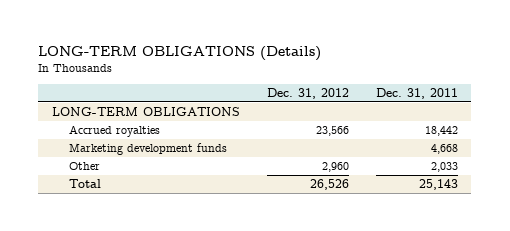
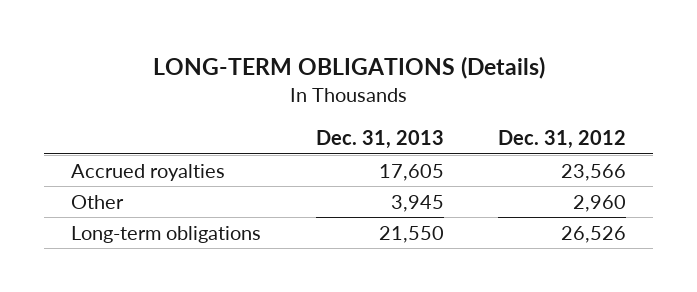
[375,87,458,99] Dec. 31, 2011 -> none
none -> [315,130,444,150] Dec. 31, 2013
[51,107,240,117] LONG-TERM OBLIGATIONS -> none
[68,143,227,156] Marketing development funds -> none
[68,179,101,189] Total -> [71,225,262,243] Long-term obligations

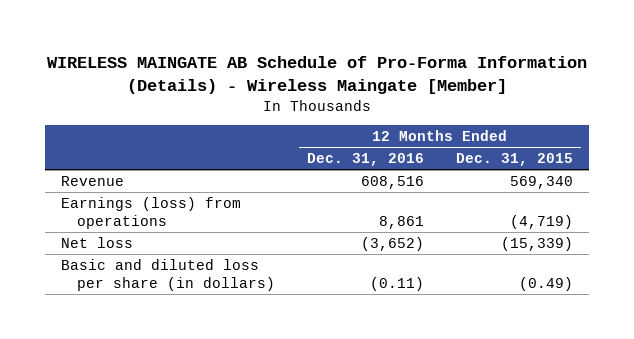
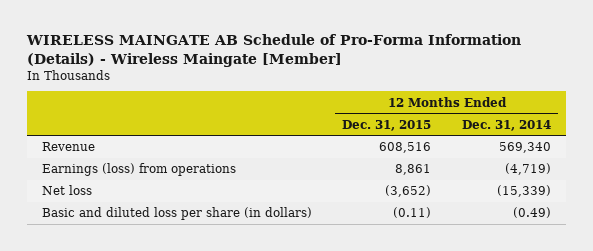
[306,153,424,167] Dec. 31, 2016 -> none
none -> [461,119,551,131] Dec. 31, 2014
[510,175,574,189] 569,340 -> [379,142,432,154] 608,516
[510,214,574,229] (4,719) -> [395,164,432,176] 8,861
[501,236,574,251] (15,339) -> [385,185,432,198] (3,652)
[519,276,574,291] (0.49) -> [393,207,432,219] (0.11)

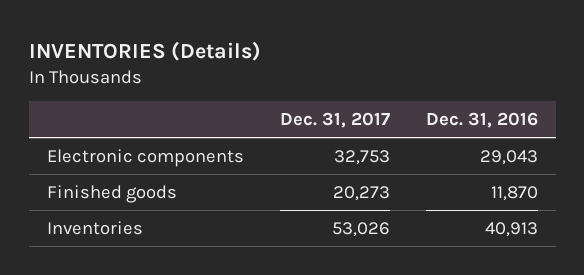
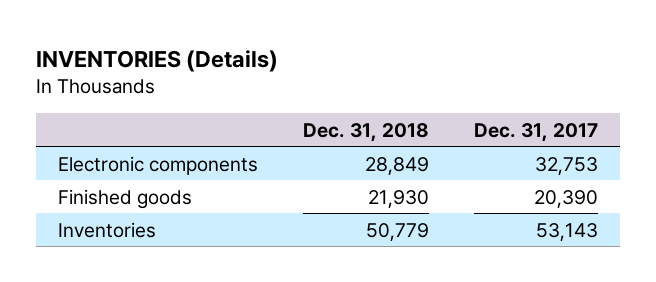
[425,112,538,129] Dec. 31, 2016 -> none
none -> [303,122,430,142] Dec. 31, 2018
[332,185,390,201] 20,273 -> [534,189,599,208] 20,390
[331,221,390,237] 53,026 -> [536,222,599,241] 53,143

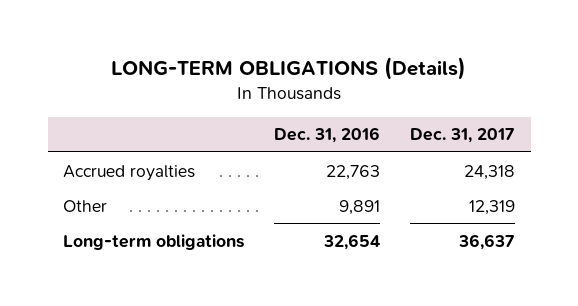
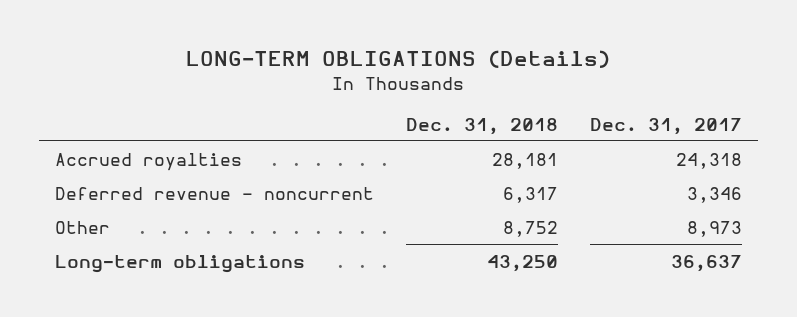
[274,127,381,144] Dec. 31, 2016 -> none
none -> [405,117,558,135] Dec. 31, 2018
none -> [55,186,375,200] Deferred revenue - noncurrent
[469,199,516,215] 12,319 -> [686,220,742,237] 8,973

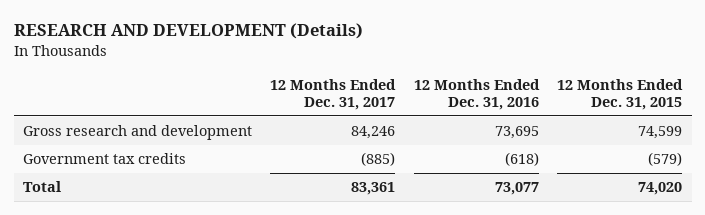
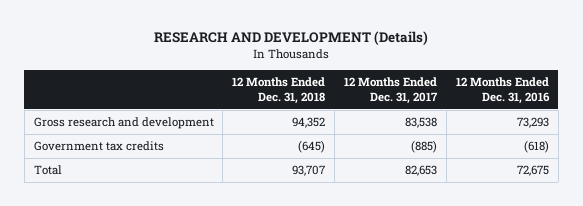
[557,78,684,110] 12 Months Ended Dec. 31, 2015 -> none
none -> [232,77,326,104] 12 Months Ended Dec. 31, 2018
[351,126,396,140] 84,246 -> [405,117,438,129] 83,538
[494,126,539,140] 73,695 -> [516,117,549,129] 73,293
[351,182,396,196] 83,361 -> [405,165,438,177] 82,653
[494,182,539,196] 73,077 -> [516,165,549,177] 72,675

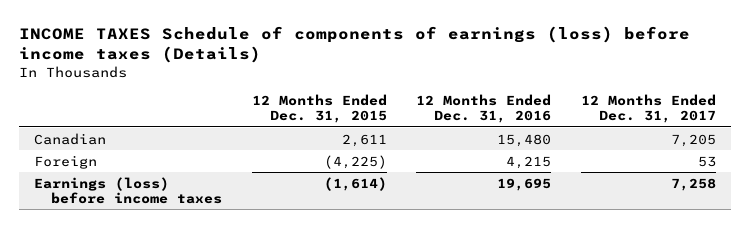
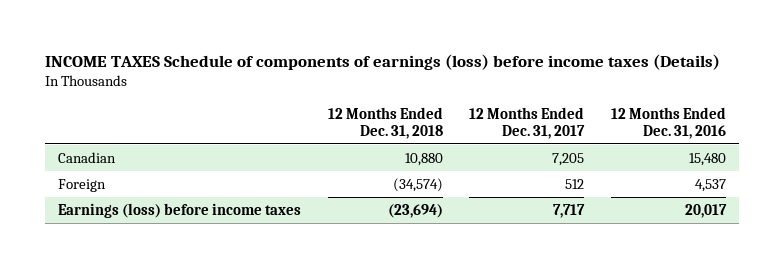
[251,94,387,124] 12 Months Ended Dec. 31, 2015 -> none
none -> [327,106,443,139] 12 Months Ended Dec. 31, 2018
[506,155,552,169] 4,215 -> [694,179,726,193] 4,537
[697,155,716,167] 53 -> [565,179,585,190] 512
[497,177,552,191] 19,695 -> [684,204,727,219] 20,017
[670,177,716,191] 7,258 -> [553,204,586,219] 7,717

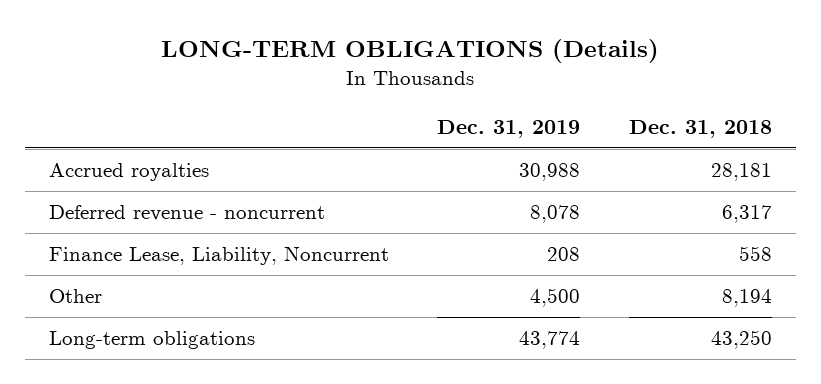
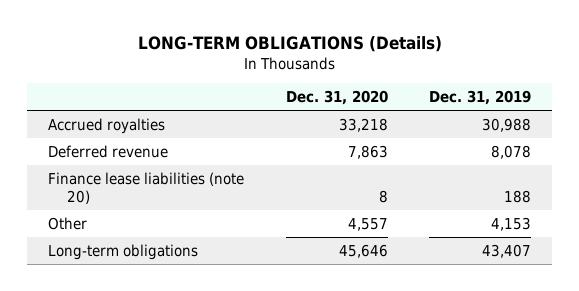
[628,119,772,138] Dec. 31, 2018 -> none
none -> [285,89,388,105] Dec. 31, 2020
[49,205,326,222] Deferred revenue - noncurrent -> [47,144,168,158] Deferred revenue
[49,246,390,266] Finance Lease, Liability, Noncurrent -> [47,171,244,204] Finance lease liabilities (note 20)
[547,247,581,262] 208 -> [504,189,532,203] 188
[530,288,581,308] 4,500 -> [491,216,532,231] 4,153
[519,331,581,350] 43,774 -> [482,243,532,258] 43,407

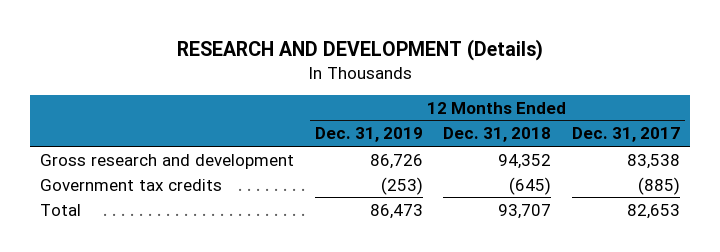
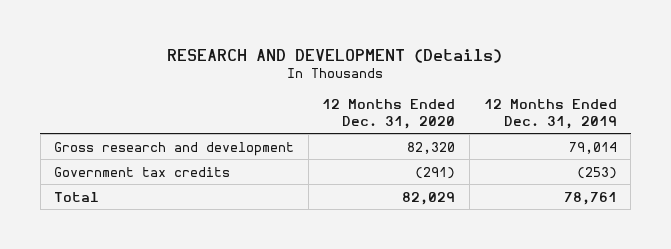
[443,127,552,143] Dec. 31, 2018 -> none
[572,127,681,143] Dec. 31, 2017 -> none
none -> [322,98,456,129] 12 Months Ended Dec. 31, 2020
[369,153,423,169] 86,726 -> [568,141,617,154] 79,014
[369,203,423,219] 86,473 -> [563,191,617,205] 78,761

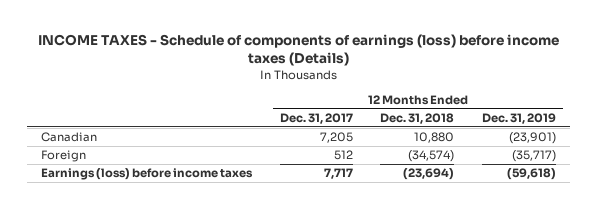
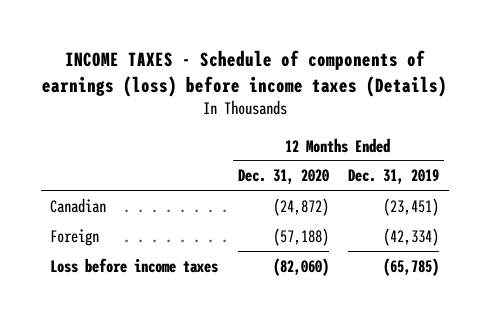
[279,112,353,124] Dec. 31, 2017 -> none
[380,112,455,124] Dec. 31, 2018 -> none
none -> [237,169,329,185] Dec. 31, 2020
[509,132,557,145] (23,901) -> [382,197,439,216] (23,451)
[512,150,557,163] (35,717) -> [382,227,439,246] (42,334)
[40,168,253,181] Earnings (loss) before income taxes -> [50,257,219,273] Loss before income taxes
[507,168,557,181] (59,618) -> [382,257,439,276] (65,785)

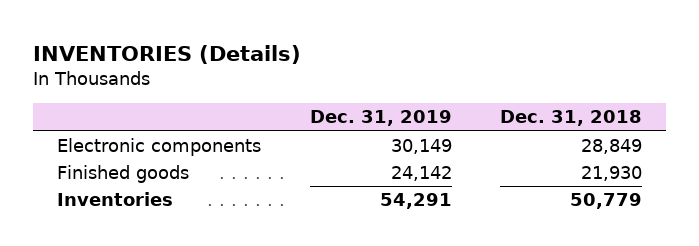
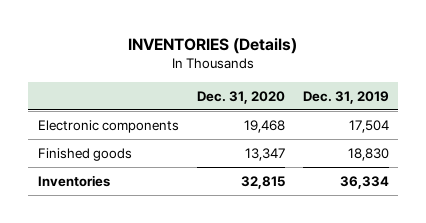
[500,110,643,127] Dec. 31, 2018 -> none
none -> [196,90,285,104] Dec. 31, 2020
[390,139,452,155] 30,149 -> [348,119,389,133] 17,504
[390,166,452,182] 24,142 -> [347,147,389,161] 18,830
[379,193,452,210] 54,291 -> [339,175,389,189] 36,334

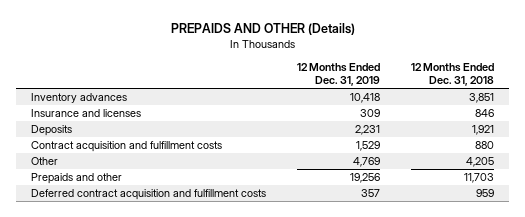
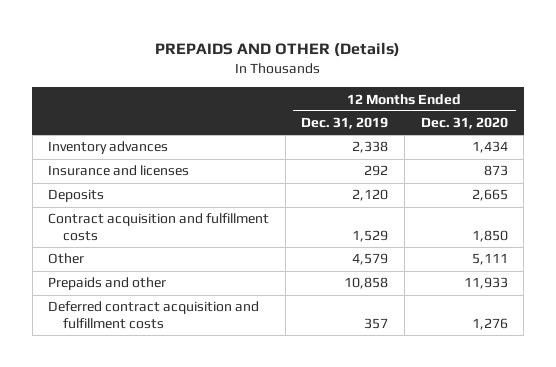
[410,62,494,87] 12 Months Ended Dec. 31, 2018 -> none
none -> [420,117,508,130] Dec. 31, 2020
[350,93,381,104] 10,418 -> [352,141,389,154] 2,338
[360,109,381,118] 309 -> [364,165,389,177] 292
[355,125,381,136] 2,231 -> [352,189,389,202] 2,120
[353,157,381,168] 4,769 -> [352,253,389,266] 4,579
[350,173,381,184] 19,256 -> [344,277,389,290] 10,858

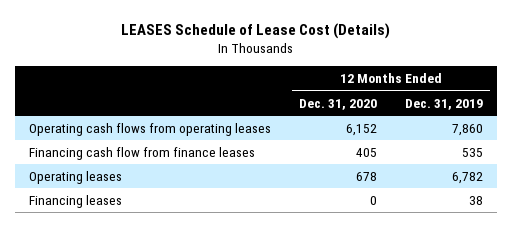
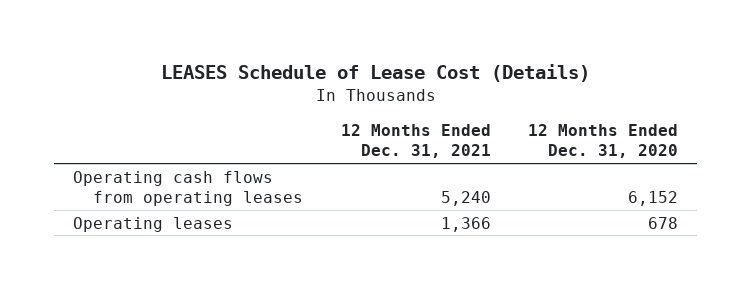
[405,98,484,110] Dec. 31, 2019 -> none
none -> [340,124,491,159] 12 Months Ended Dec. 31, 2021
[28,146,255,160] Financing cash flow from finance leases -> none
[28,194,122,208] Financing leases -> none

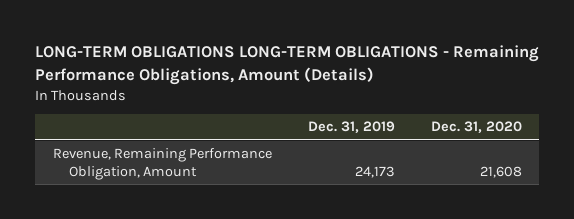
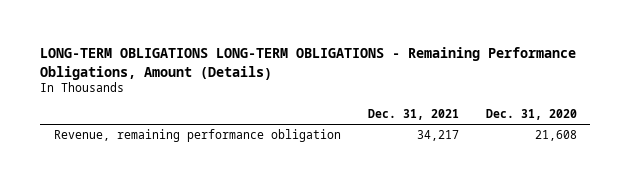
[307,121,395,134] Dec. 31, 2019 -> none
none -> [367,109,459,121] Dec. 31, 2021
[52,148,272,180] Revenue, Remaining Performance Obligation, Amount -> [53,129,341,143] Revenue, remaining performance obligation

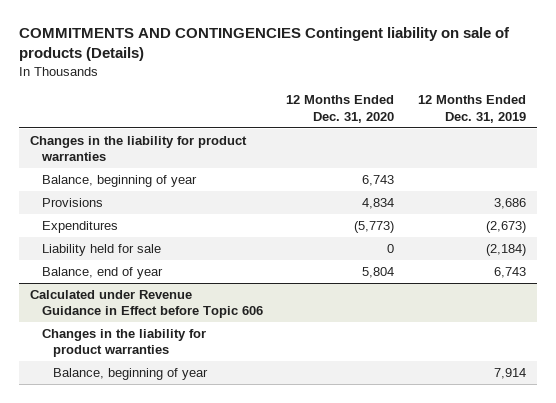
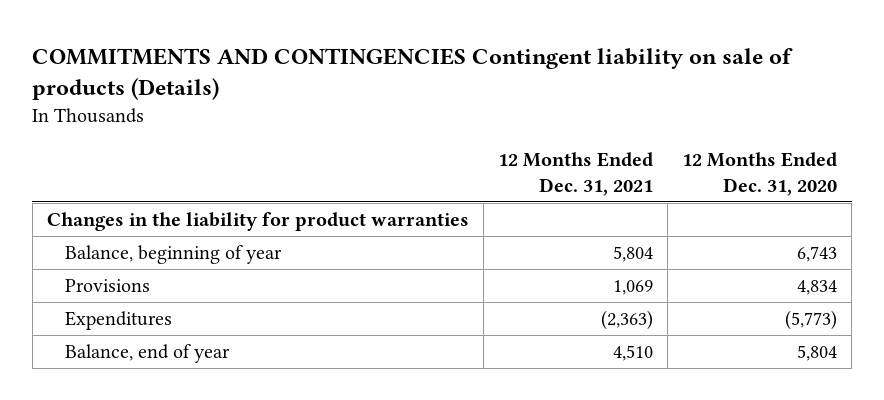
[417,95,526,123] 12 Months Ended Dec. 31, 2019 -> none
none -> [498,151,654,196] 12 Months Ended Dec. 31, 2021
[41,243,161,256] Liability held for sale -> none
[30,289,263,318] Calculated under Revenue Guidance in Effect before Topic 606 -> none
[41,328,206,357] Changes in the liability for product warranties -> none
[52,367,208,380] Balance, beginning of year -> none

